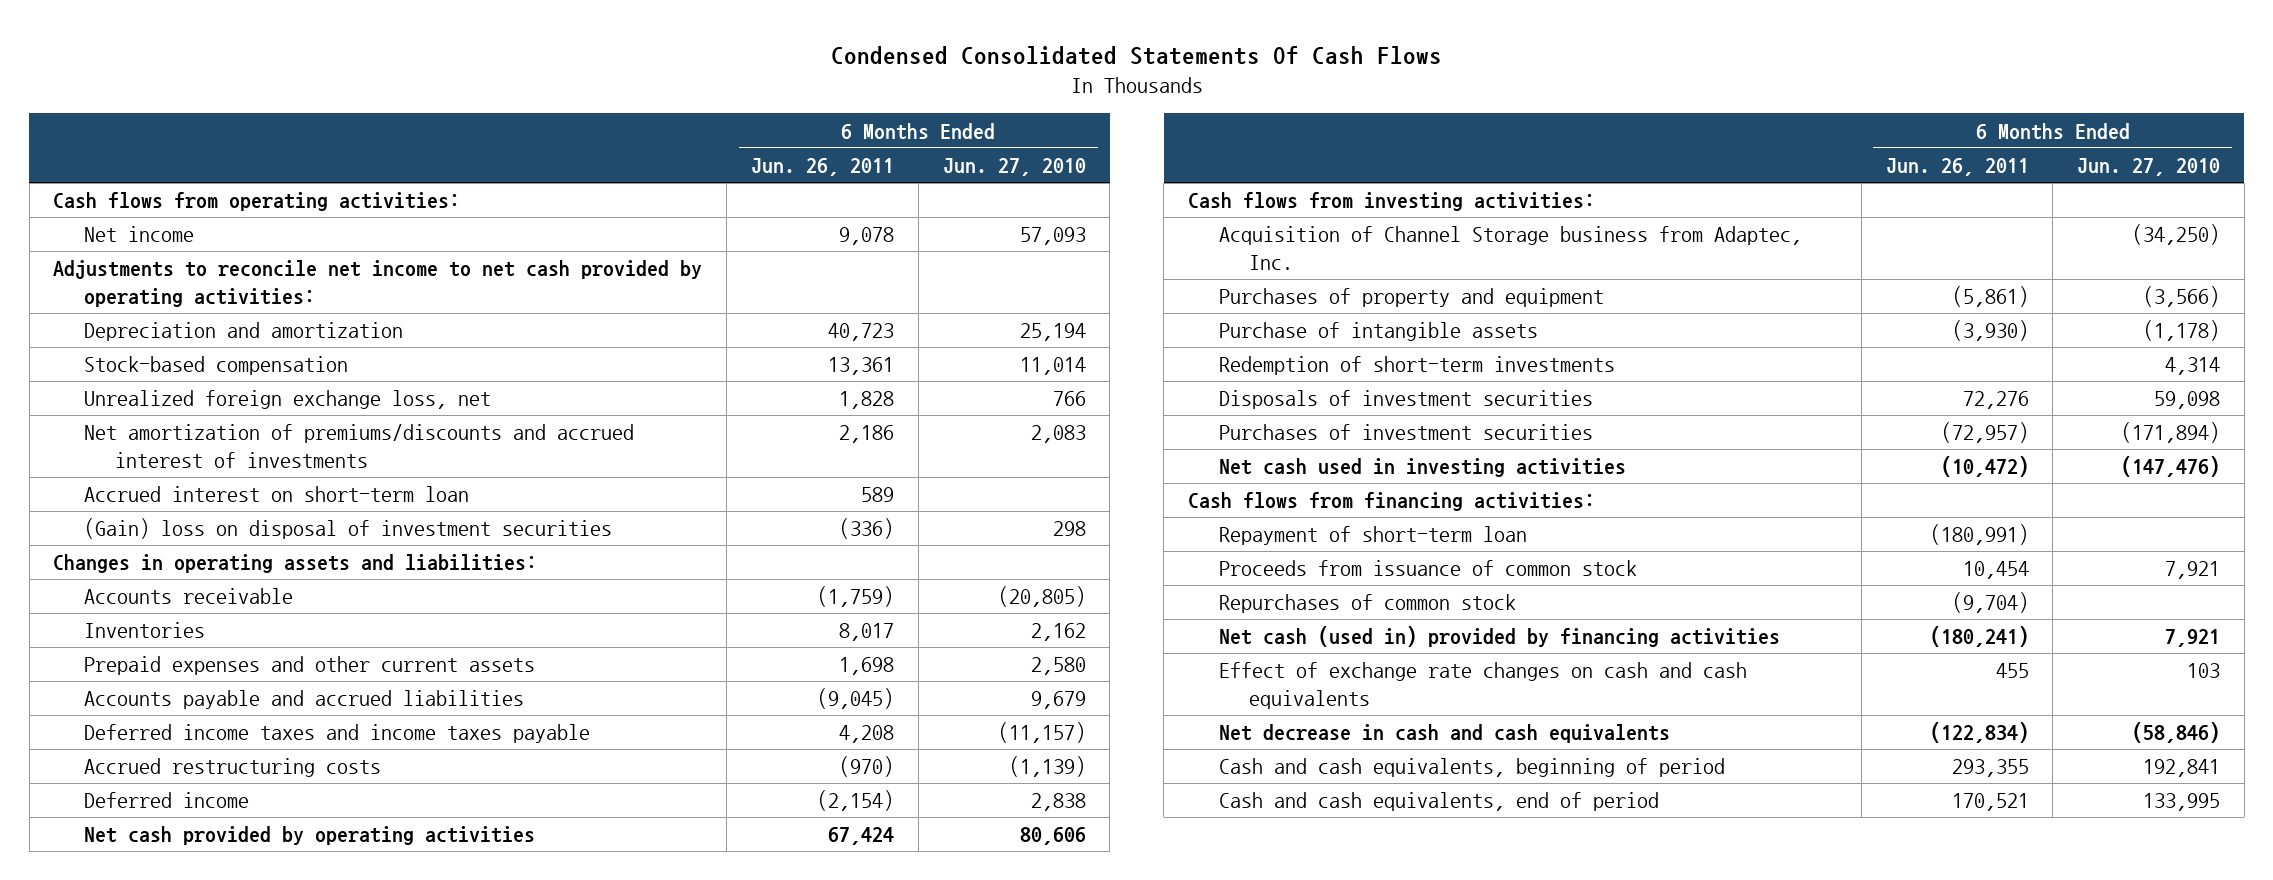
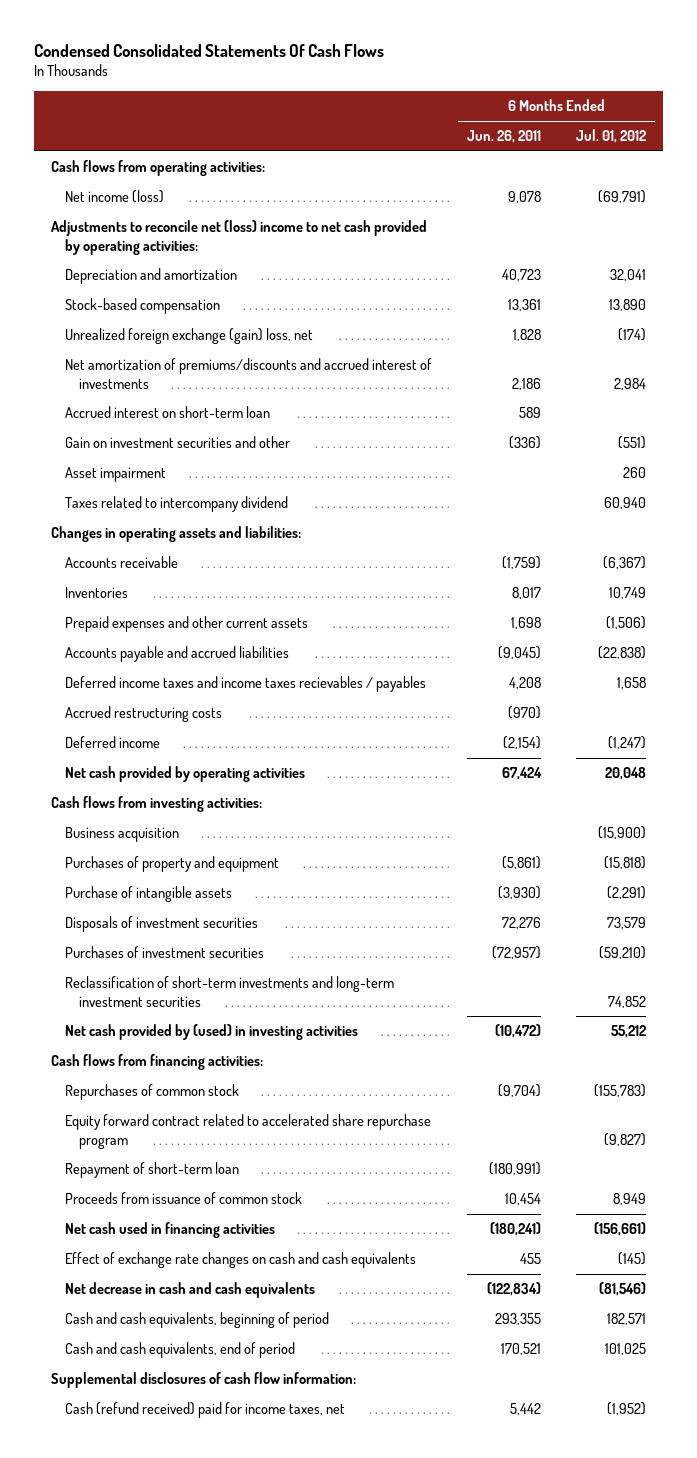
[942,157,1086,176] Jun. 27, 2010 -> none
none -> [576,129,647,144] Jul. 01, 2012
[84,226,195,243] Net income -> [65,190,165,204] Net income (loss)
[53,260,703,307] Adjustments to reconcile net income to net cash provided by operating activities: -> [51,220,428,255] Adjustments to reconcile net (loss) income to net cash provided by operating activities:
[84,390,492,410] Unrealized foreign exchange loss, net -> [65,328,314,345] Unrealized foreign exchange (gain) loss, net
[84,518,613,540] (Gain) loss on disposal of investment securities -> [65,436,291,449] Gain on investment securities and other
none -> [65,467,167,483] Asset impairment
none -> [65,496,289,513] Taxes related to intercompany dividend
[84,724,591,744] Deferred income taxes and income taxes payable -> [65,676,427,693] Deferred income taxes and income taxes recievables / payables
[1218,226,1802,270] Acquisition of Channel Storage business from Adaptec, Inc. -> [65,827,180,843] Business acquisition
[1218,356,1615,376] Redemption of short-term investments -> none
none -> [65,976,395,1007] Reclassification of short-term investments and long-term investment securities
[1218,458,1626,478] Net cash used in investing activities -> [65,1024,359,1041] Net cash provided by (used) in investing activities
[1218,594,1516,614] Repurchases of common stock -> [65,1084,240,1101] Repurchases of common stock
none -> [65,1114,432,1149] Equity forward contract related to accelerated share repurchase program
[1218,626,1780,648] Net cash (used in) provided by financing activities -> [65,1222,276,1239] Net cash used in financing activities
none -> [51,1372,357,1389] Supplemental disclosures of cash flow information:
none -> [65,1402,346,1419] Cash (refund received) paid for income taxes, net

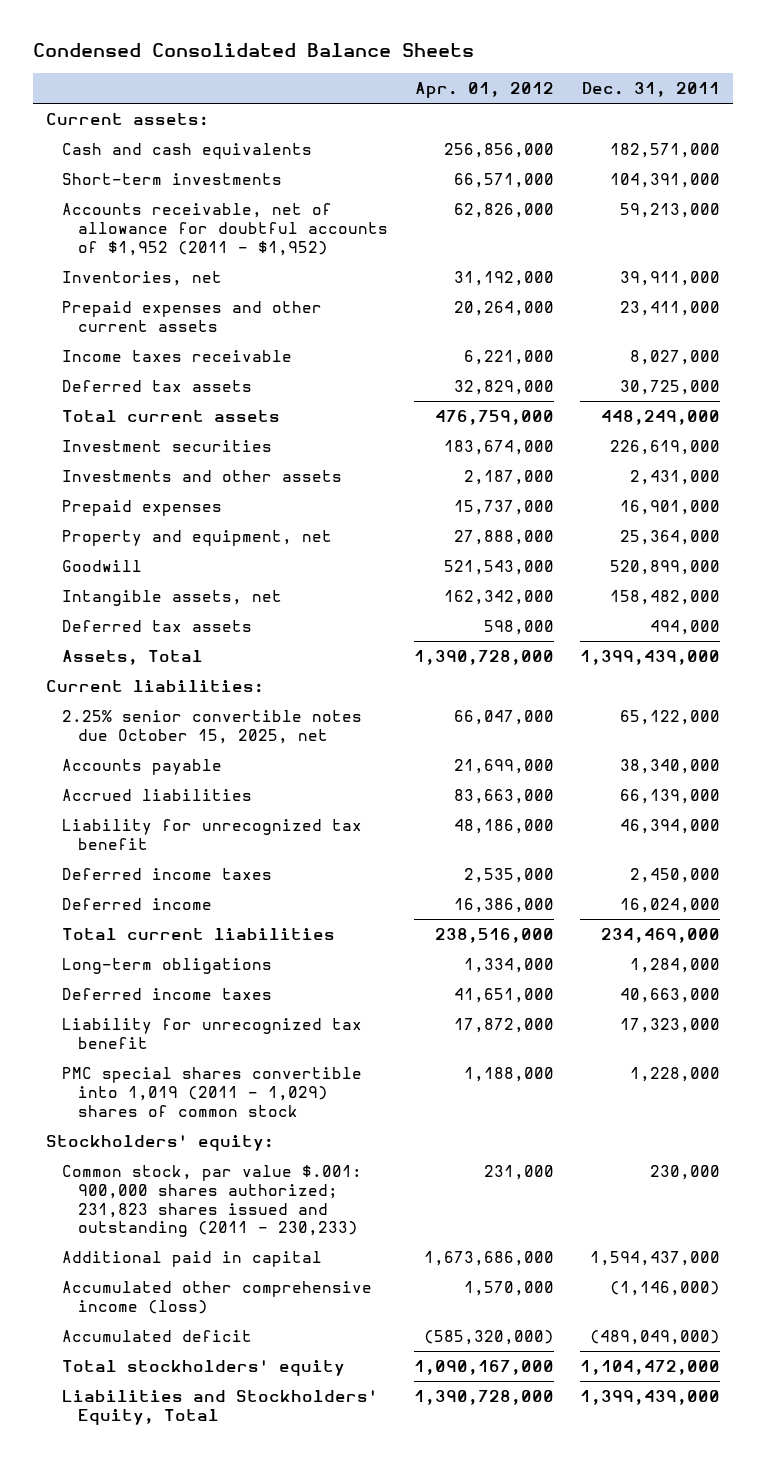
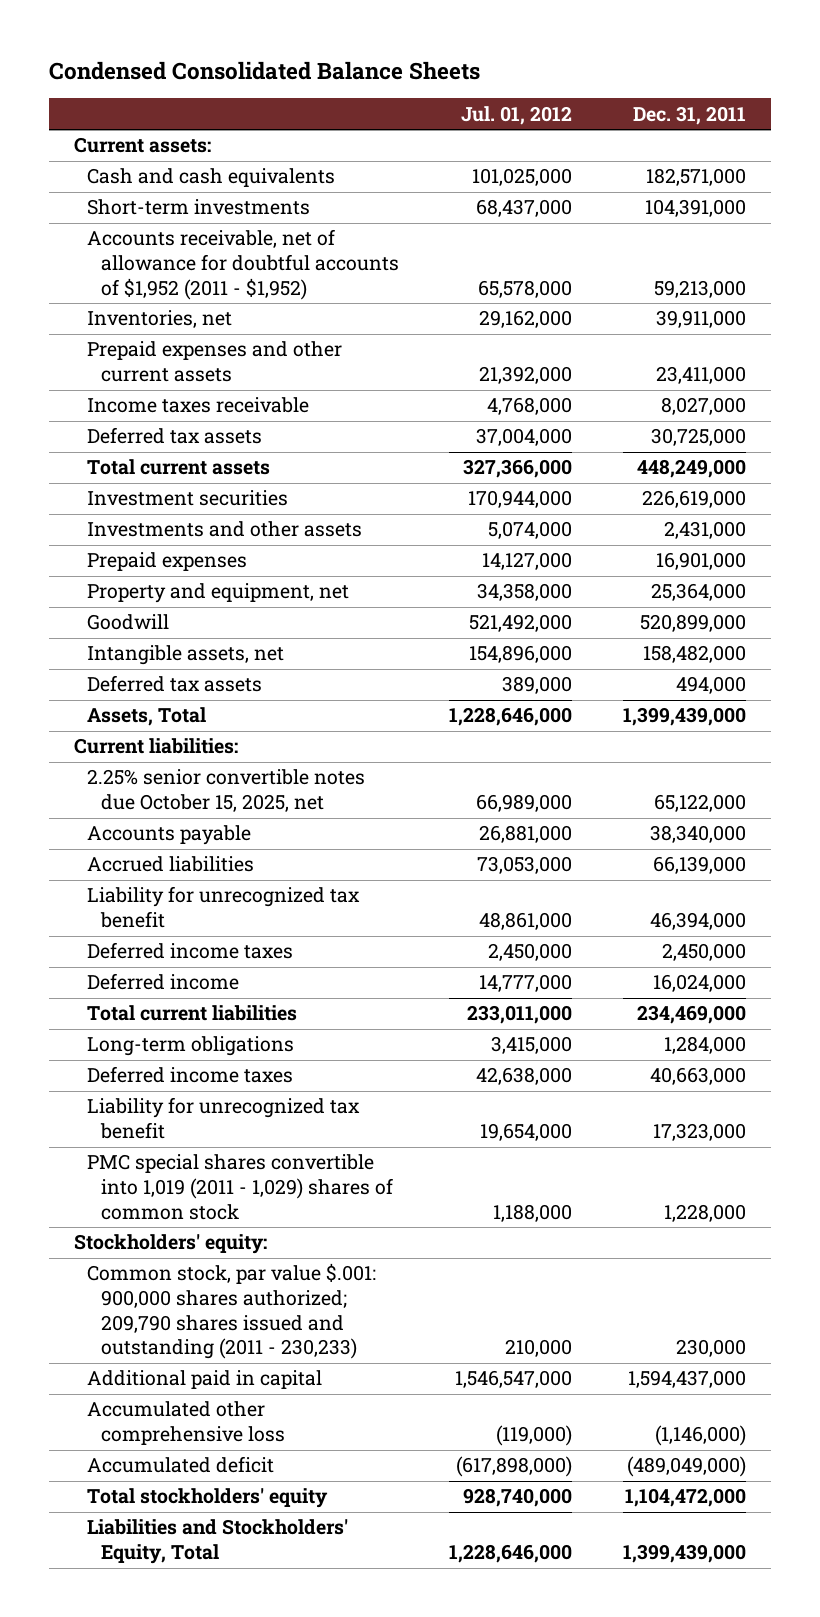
[414,82,554,99] Apr. 01, 2012 -> none
none -> [461,105,573,125] Jul. 01, 2012
[61,1165,362,1238] Common stock, par value $.001: 900,000 shares authorized; 231,823 shares issued and outstanding (2011 - 230,233) -> [87,1263,377,1360] Common stock, par value $.001: 900,000 shares authorized; 209,790 shares issued and outstanding (2011 - 230,233)
[61,1281,372,1314] Accumulated other comprehensive income (loss) -> [87,1401,286,1446] Accumulated other comprehensive loss

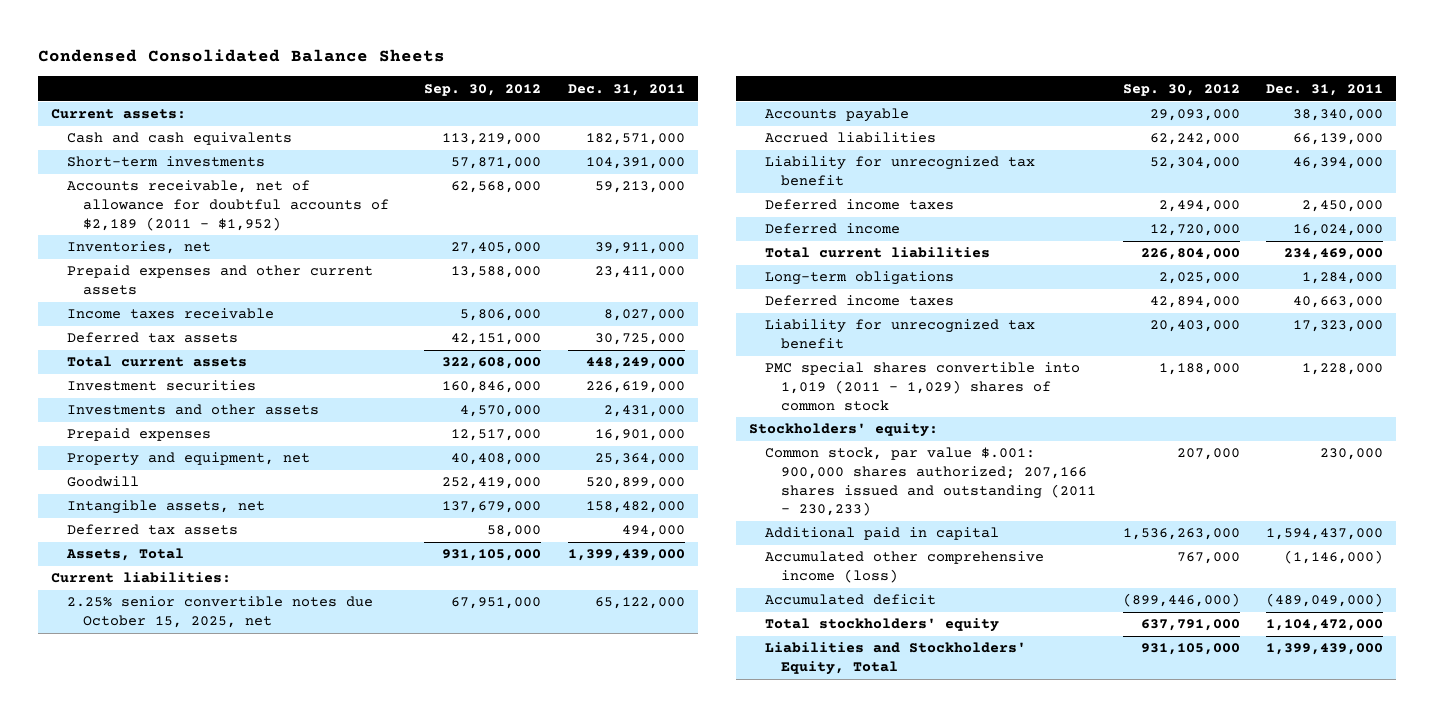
[461,105,573,125] Jul. 01, 2012 -> none
none -> [424,83,542,96] Sep. 30, 2012
[87,229,400,300] Accounts receivable, net of allowance for doubtful accounts of $1,952 (2011 - $1,952) -> [66,180,390,231] Accounts receivable, net of allowance for doubtful accounts of $2,189 (2011 - $1,952)
[87,1263,377,1360] Common stock, par value $.001: 900,000 shares authorized; 209,790 shares issued and outstanding (2011 - 230,233) -> [765,447,1097,517] Common stock, par value $.001: 900,000 shares authorized; 207,166 shares issued and outstanding (2011 - 230,233)
[87,1401,286,1446] Accumulated other comprehensive loss -> [765,551,1045,583] Accumulated other comprehensive income (loss)

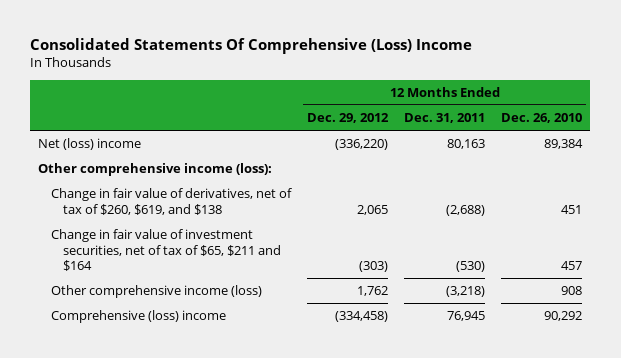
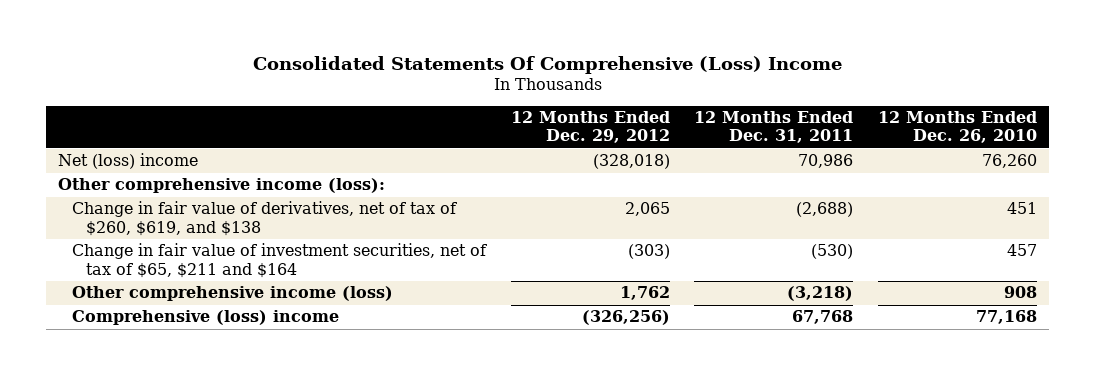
[334,139,388,151] (336,220) -> [592,154,670,170] (328,018)
[447,139,486,150] 80,163 -> [798,154,854,169] 70,986
[544,139,584,150] 89,384 -> [981,154,1037,169] 76,260
[334,311,388,323] (334,458) -> [581,310,670,326] (326,256)
[447,311,486,322] 76,945 -> [792,310,854,325] 67,768
[544,311,583,322] 90,292 -> [975,310,1037,325] 77,168

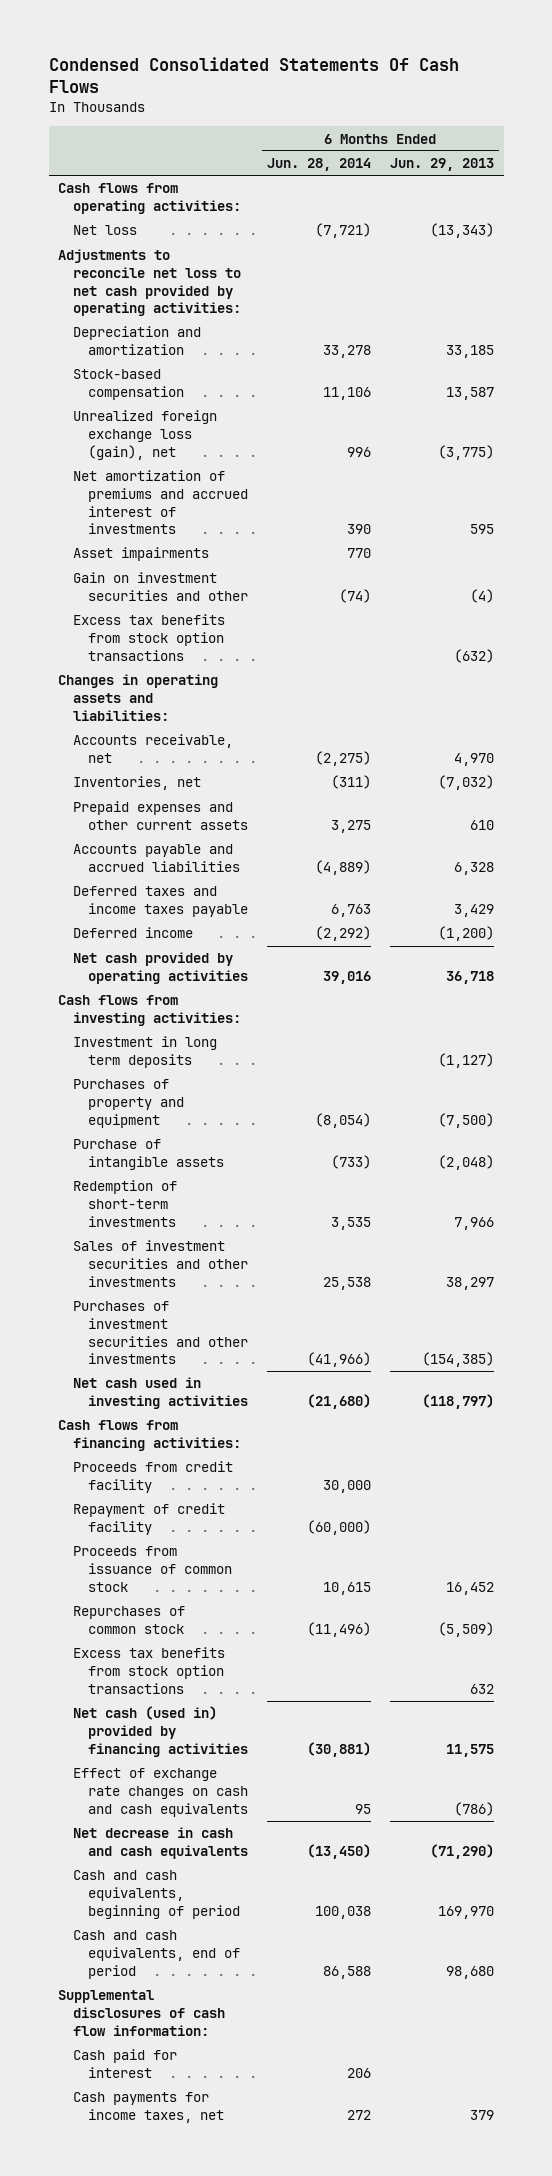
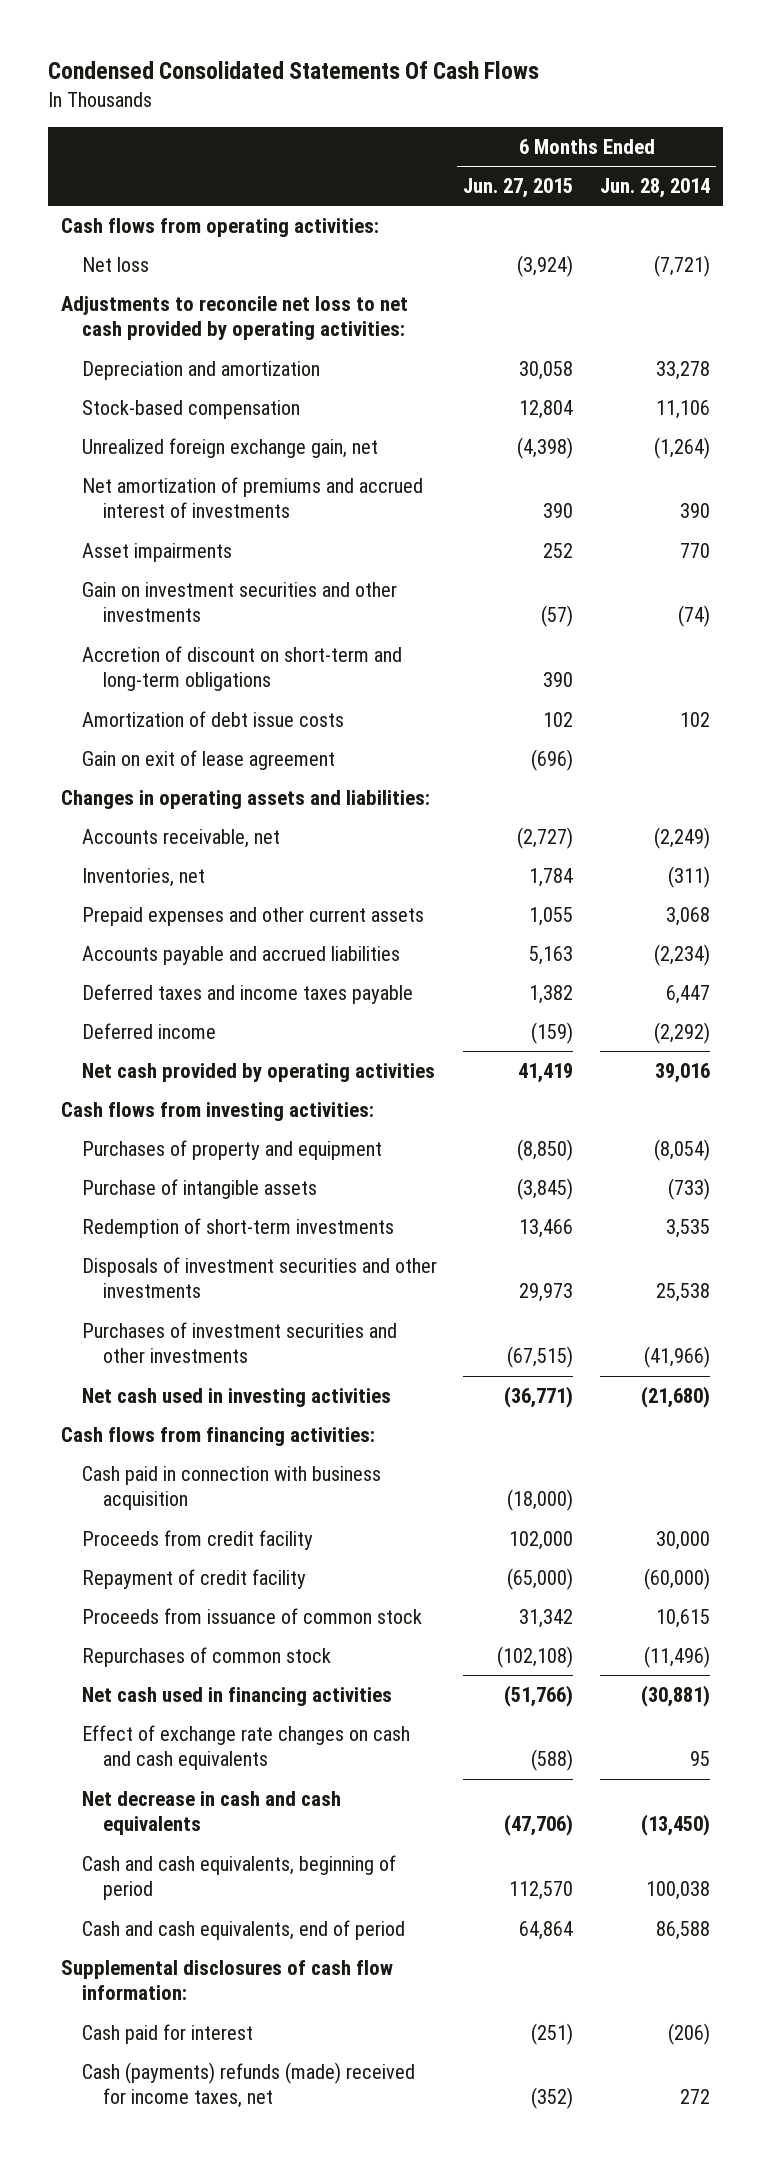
[389,158,494,172] Jun. 29, 2013 -> none
none -> [463,177,574,198] Jun. 27, 2015
[72,410,217,460] Unrealized foreign exchange loss (gain), net -> [81,437,378,458] Unrealized foreign exchange gain, net
[346,446,371,457] 996 -> [653,436,710,459] (1,264)
[72,614,225,661] Excess tax benefits from stock option transactions -> none
[72,572,248,602] Gain on investment securities and other -> [81,581,397,623] Gain on investment securities and other investments
none -> [81,645,402,692] Accretion of discount on short-term and long-term obligations
none -> [81,710,344,727] Amortization of debt issue costs
none -> [81,749,335,770] Gain on exit of lease agreement
[314,751,371,767] (2,275) -> [653,826,710,849] (2,249)
[330,820,371,834] 3,275 -> [665,906,710,926] 3,068
[314,860,371,876] (4,889) -> [653,943,710,966] (2,234)
[330,904,371,918] 6,763 -> [665,984,710,1004] 6,447
[72,1036,217,1069] Investment in long term deposits -> none
[72,1240,248,1287] Sales of investment securities and other investments -> [81,1256,437,1299] Disposals of investment securities and other investments
none -> [81,1465,381,1511] Cash paid in connection with business acquisition
[72,1647,225,1694] Excess tax benefits from stock option transactions -> none
[72,1706,248,1757] Net cash (used in) provided by financing activities -> [81,1686,392,1706] Net cash used in financing activities
[346,2068,371,2079] 206 -> [667,2022,710,2045] (206)
[72,2092,224,2124] Cash payments for income taxes, net -> [81,2061,415,2109] Cash (payments) refunds (made) received for income taxes, net

